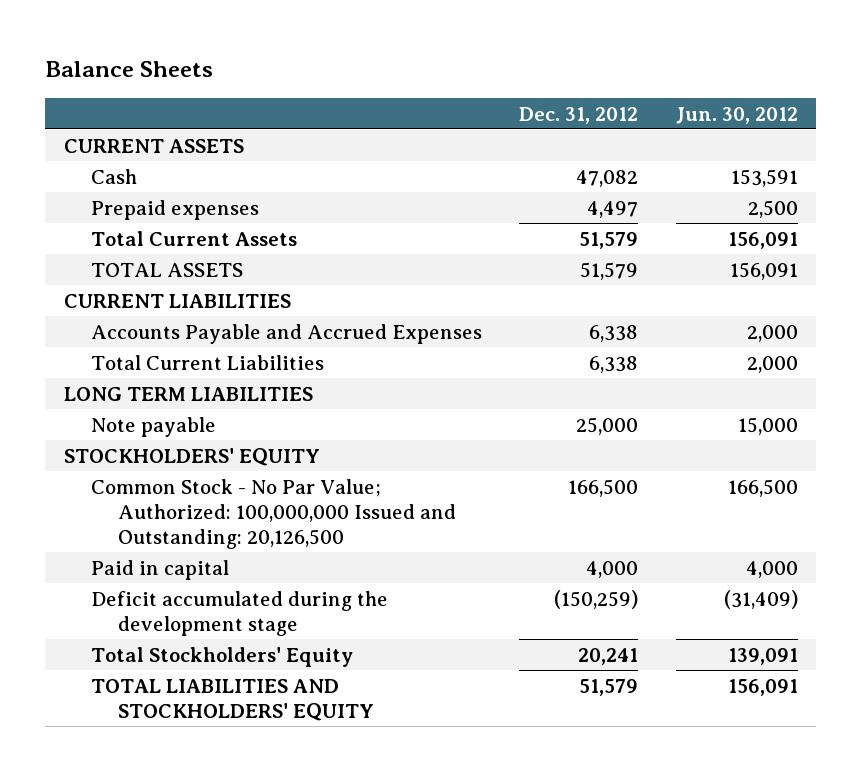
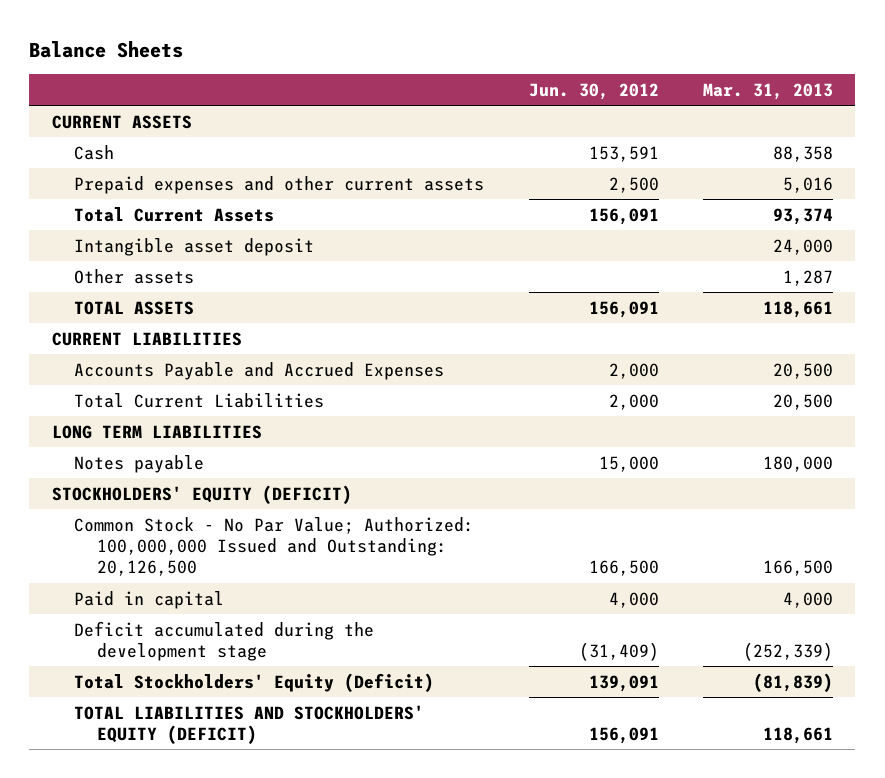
[519,106,639,124] Dec. 31, 2012 -> none
none -> [703,82,834,100] Mar. 31, 2013
[91,199,260,220] Prepaid expenses -> none
none -> [74,175,485,194] Prepaid expenses and other current assets
none -> [74,237,315,256] Intangible asset deposit
none -> [74,268,195,284] Other assets
[91,416,217,437] Note payable -> [74,454,205,473] Notes payable
[64,447,321,466] STOCKHOLDERS' EQUITY -> [51,484,352,504] STOCKHOLDERS' EQUITY (DEFICIT)
[91,646,354,667] Total Stockholders' Equity -> [74,672,435,692] Total Stockholders' Equity (Deficit)
[91,678,375,721] TOTAL LIABILITIES AND STOCKHOLDERS' EQUITY -> [74,704,425,744] TOTAL LIABILITIES AND STOCKHOLDERS' EQUITY (DEFICIT)

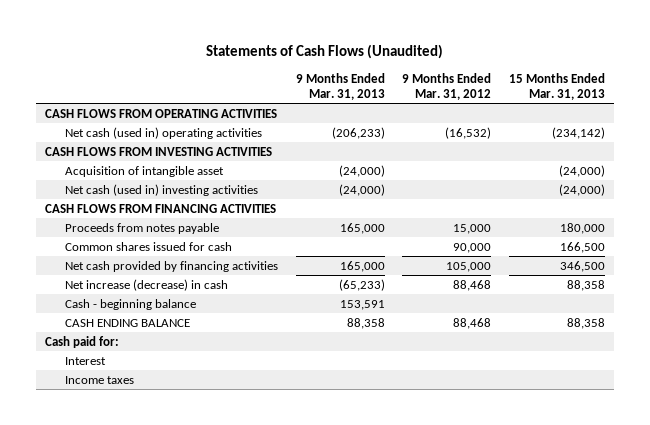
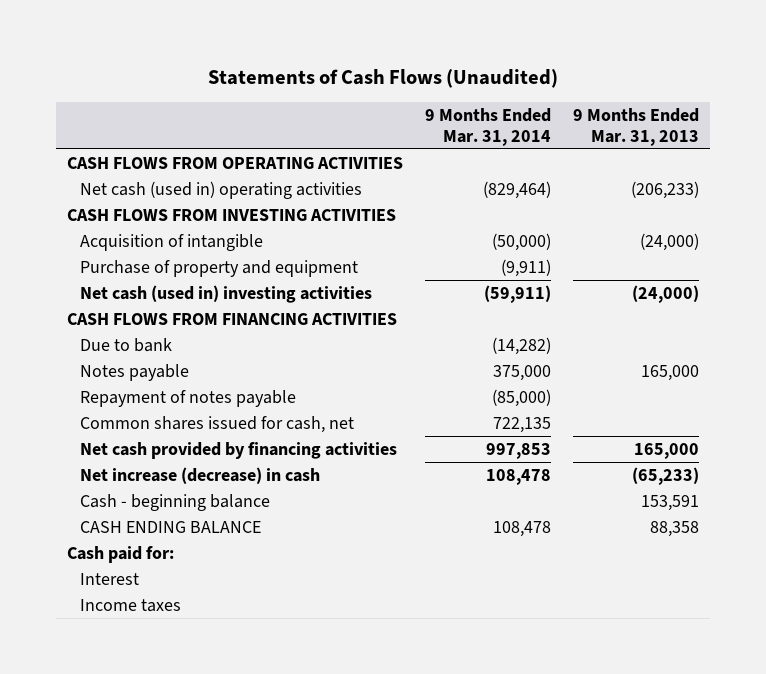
[402,72,492,100] 9 Months Ended Mar. 31, 2012 -> none
[509,72,606,100] 15 Months Ended Mar. 31, 2013 -> none
none -> [424,107,551,146] 9 Months Ended Mar. 31, 2014
[65,165,225,177] Acquisition of intangible asset -> [79,234,263,252] Acquisition of intangible
none -> [79,260,358,278] Purchase of property and equipment
none -> [79,338,172,353] Due to bank
[65,222,220,234] Proceeds from notes payable -> [79,364,189,382] Notes payable
none -> [79,390,296,408] Repayment of notes payable
[65,241,233,251] Common shares issued for cash -> [79,416,354,434] Common shares issued for cash, net

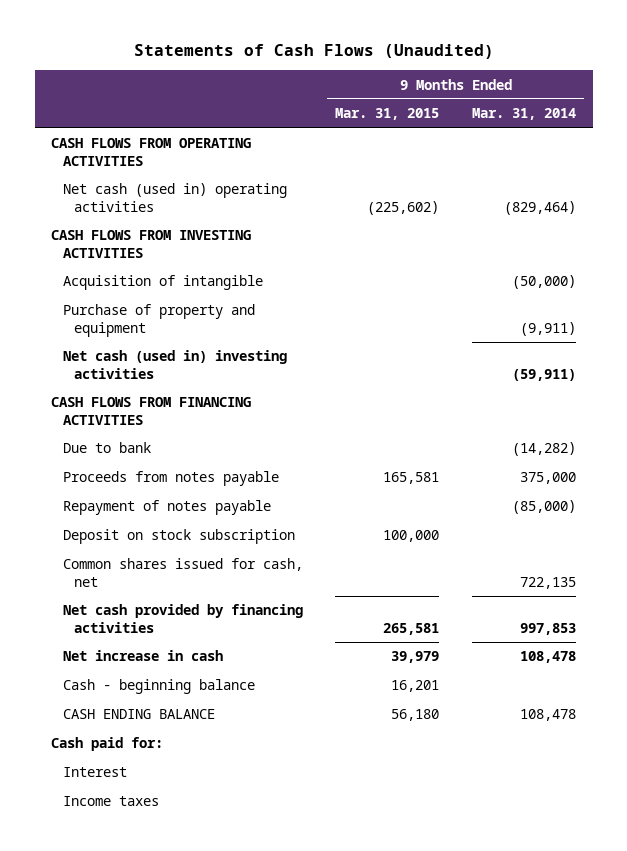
[572,107,699,146] 9 Months Ended Mar. 31, 2013 -> none
none -> [335,108,440,121] Mar. 31, 2015
[79,364,189,382] Notes payable -> [62,471,279,487] Proceeds from notes payable
none -> [62,529,295,545] Deposit on stock subscription
[79,467,320,485] Net increase (decrease) in cash -> [62,650,223,662] Net increase in cash

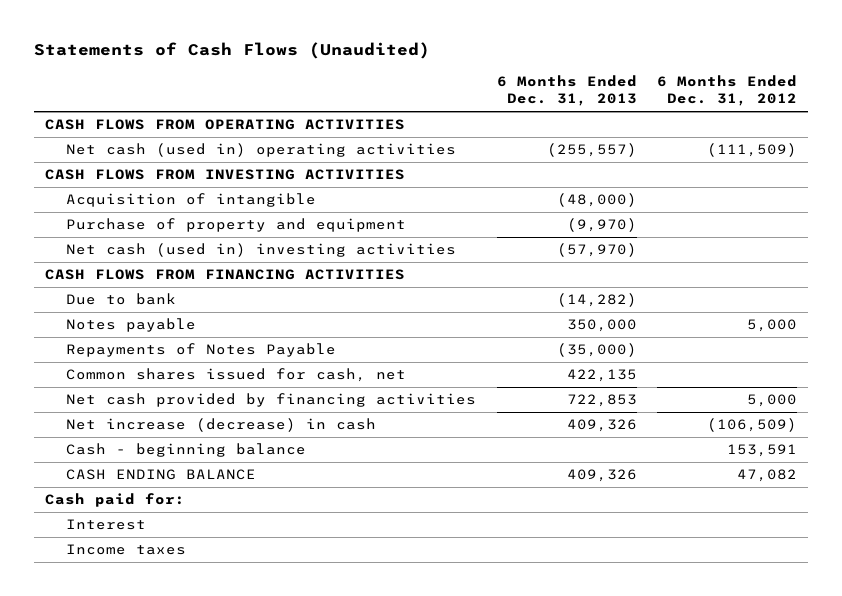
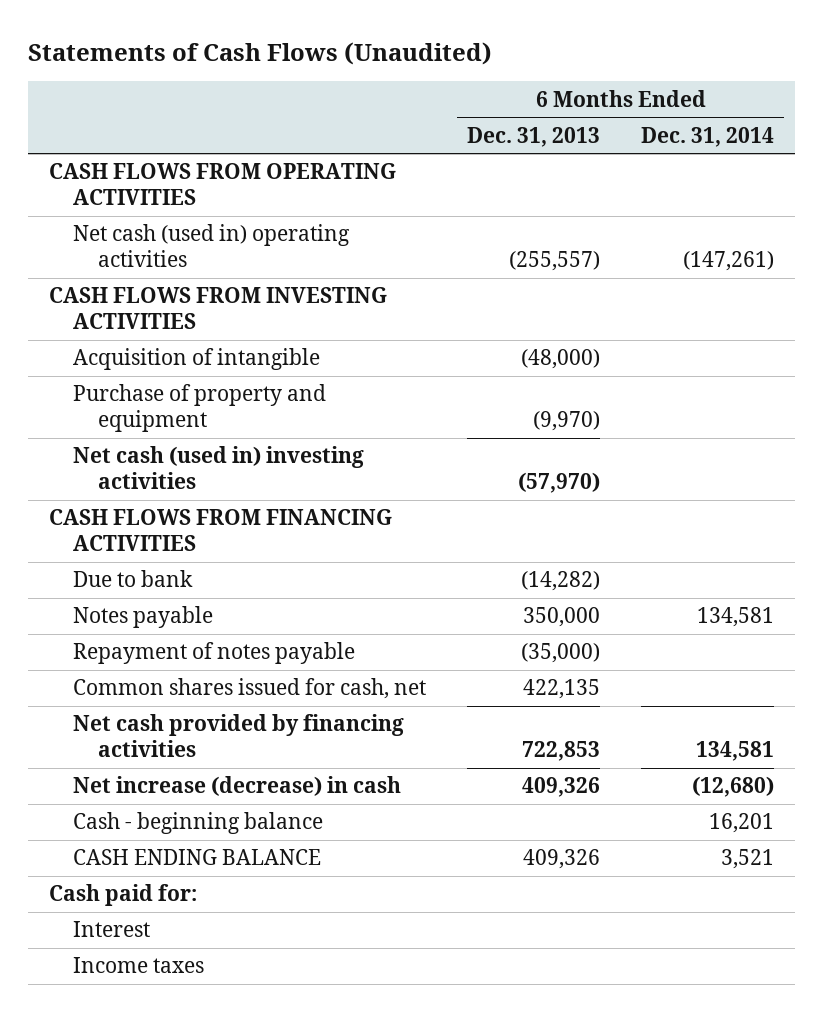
[657,75,798,107] 6 Months Ended Dec. 31, 2012 -> none
none -> [641,126,775,147] Dec. 31, 2014
[65,343,336,358] Repayments of Notes Payable -> [73,642,356,665] Repayment of notes payable

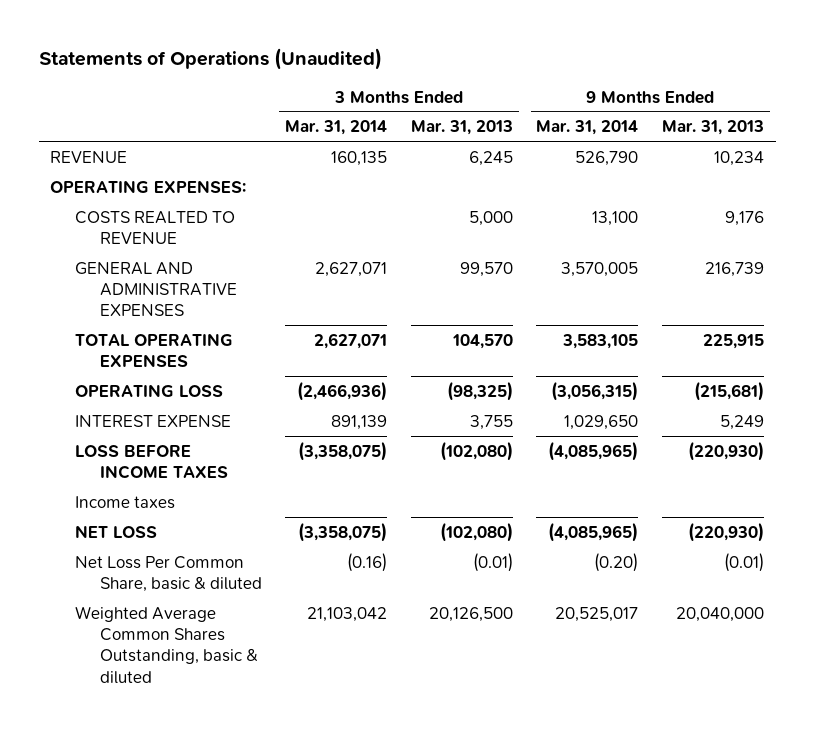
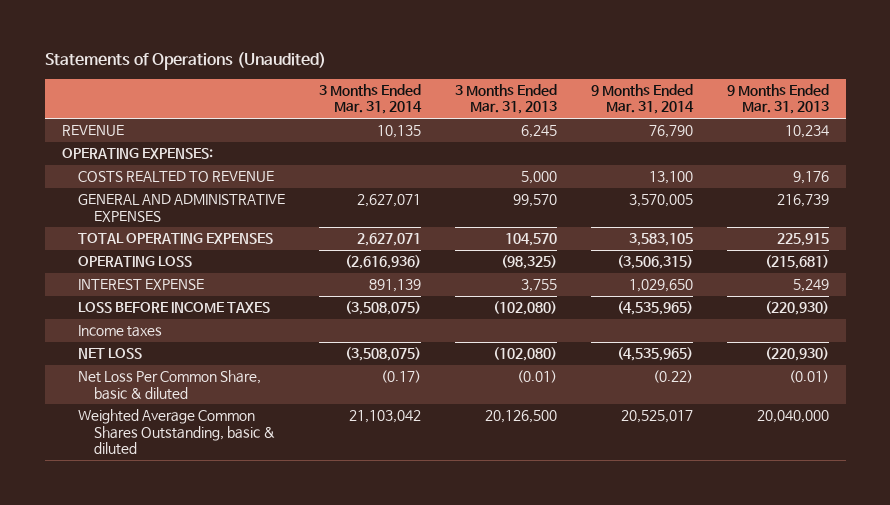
[331,150,388,166] 160,135 -> [376,125,421,139] 10,135
[575,150,639,166] 526,790 -> [648,125,693,139] 76,790
[297,380,388,401] (2,466,936) -> [344,255,421,270] (2,616,936)
[551,380,639,401] (3,056,315) -> [616,255,693,270] (3,506,315)
[298,440,388,461] (3,358,075) -> [344,301,421,316] (3,508,075)
[548,440,639,461] (4,085,965) -> [616,301,693,316] (4,535,965)
[298,521,388,542] (3,358,075) -> [344,347,421,362] (3,508,075)
[548,521,639,542] (4,085,965) -> [616,347,693,362] (4,535,965)
[347,552,388,572] (0.16) -> [380,370,421,384] (0.17)
[594,552,639,572] (0.20) -> [652,370,693,384] (0.22)

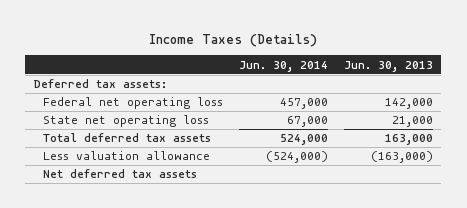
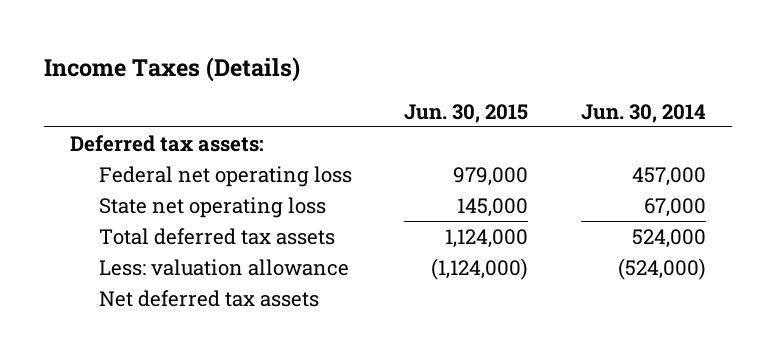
[344,60,434,72] Jun. 30, 2013 -> none
none -> [404,103,529,123] Jun. 30, 2015
[42,151,210,161] Less valuation allowance -> [98,258,349,276] Less: valuation allowance

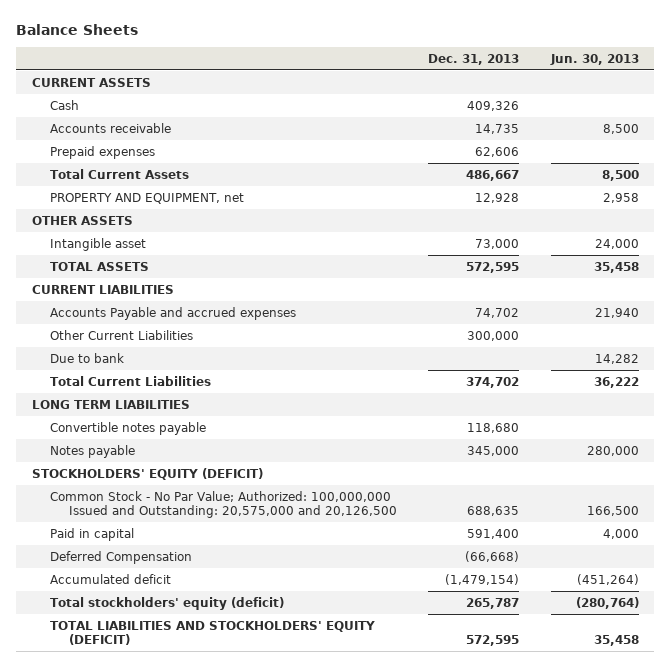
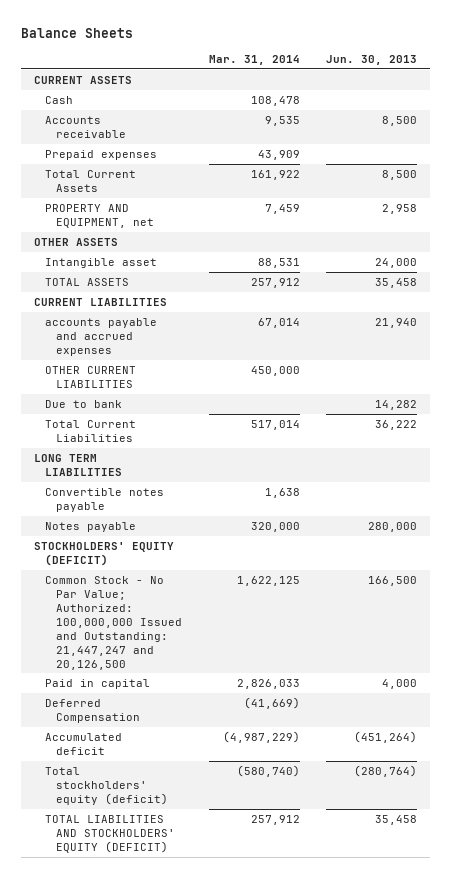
[428,53,520,65] Dec. 31, 2013 -> none
none -> [208,54,300,65] Mar. 31, 2014
[50,306,297,320] Accounts Payable and accrued expenses -> [45,317,158,356] accounts payable and accrued expenses
[50,329,194,340] Other Current Liabilities -> [45,365,137,388] OTHER CURRENT LIABILITIES
[50,490,397,519] Common Stock - No Par Value; Authorized: 100,000,000 Issued and Outstanding: 20,575,000 and 20,126,500 -> [45,575,183,670] Common Stock - No Par Value; Authorized: 100,000,000 Issued and Outstanding: 21,447,247 and 20,126,500

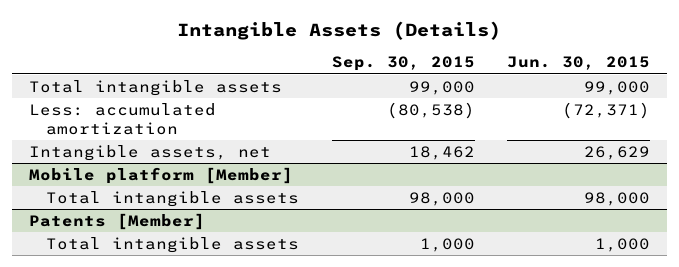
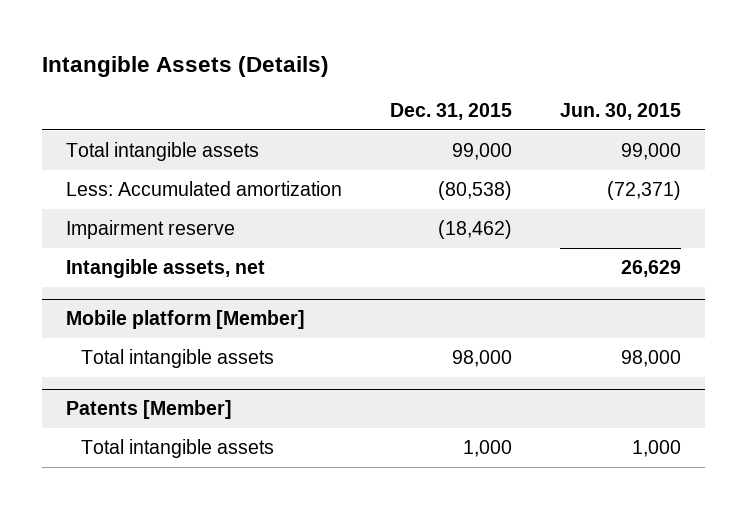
[331,56,475,72] Sep. 30, 2015 -> none
none -> [389,102,512,120] Dec. 31, 2015
[28,102,216,135] Less: accumulated amortization -> [65,180,342,196] Less: Accumulated amortization
none -> [65,219,235,239] Impairment reserve

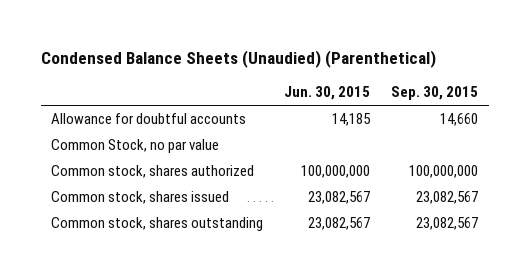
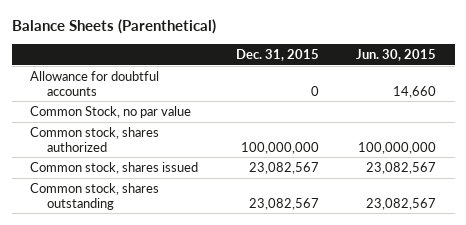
[40,49,436,68] Condensed Balance Sheets (Unaudied) (Parenthetical) -> [11,19,216,35] Balance Sheets (Parenthetical)
[391,86,479,101] Sep. 30, 2015 -> none
none -> [235,48,319,61] Dec. 31, 2015
[332,113,372,127] 14,185 -> [393,85,437,98] 14,660

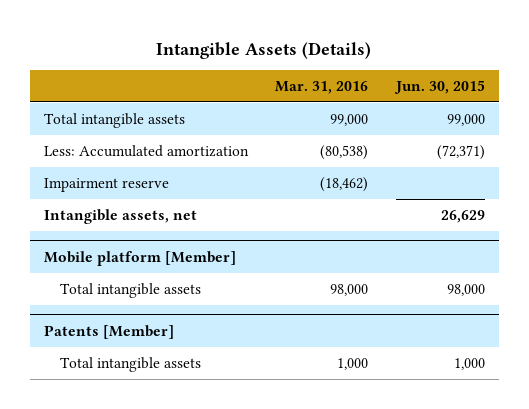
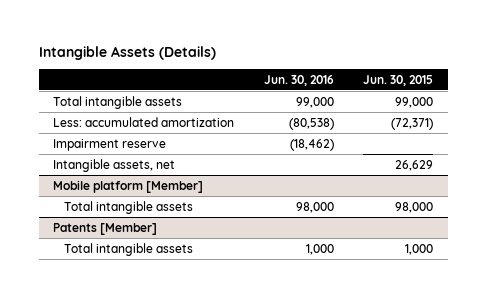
[275,81,369,95] Mar. 31, 2016 -> none
none -> [263,74,334,86] Jun. 30, 2016
[43,144,249,157] Less: Accumulated amortization -> [53,116,235,127] Less: accumulated amortization

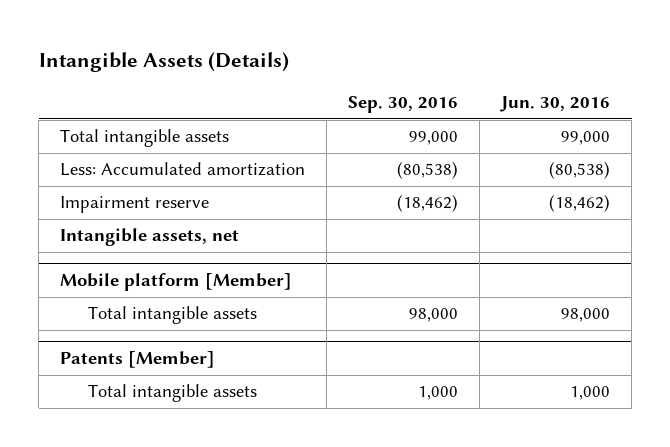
[363,74,434,86] Jun. 30, 2015 -> none
none -> [348,96,459,114] Sep. 30, 2016
[53,116,235,127] Less: accumulated amortization -> [60,162,306,177] Less: Accumulated amortization

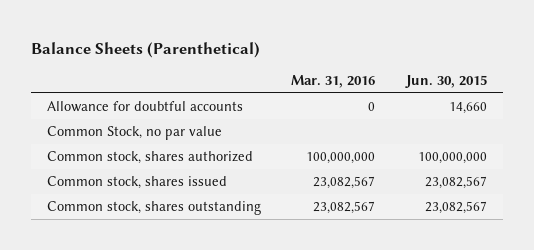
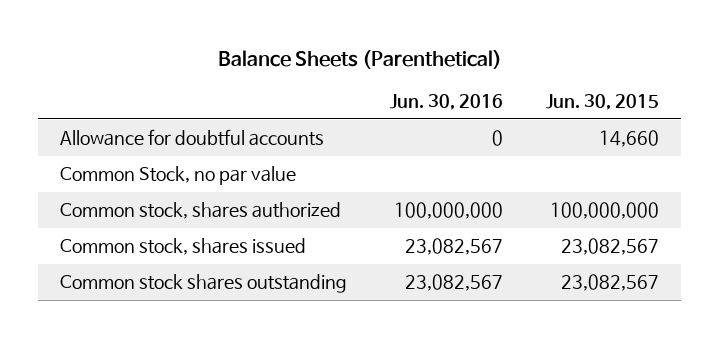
[291,75,376,89] Mar. 31, 2016 -> none
none -> [390,94,504,111] Jun. 30, 2016
[46,201,261,216] Common stock, shares outstanding -> [59,274,347,294] Common stock shares outstanding

